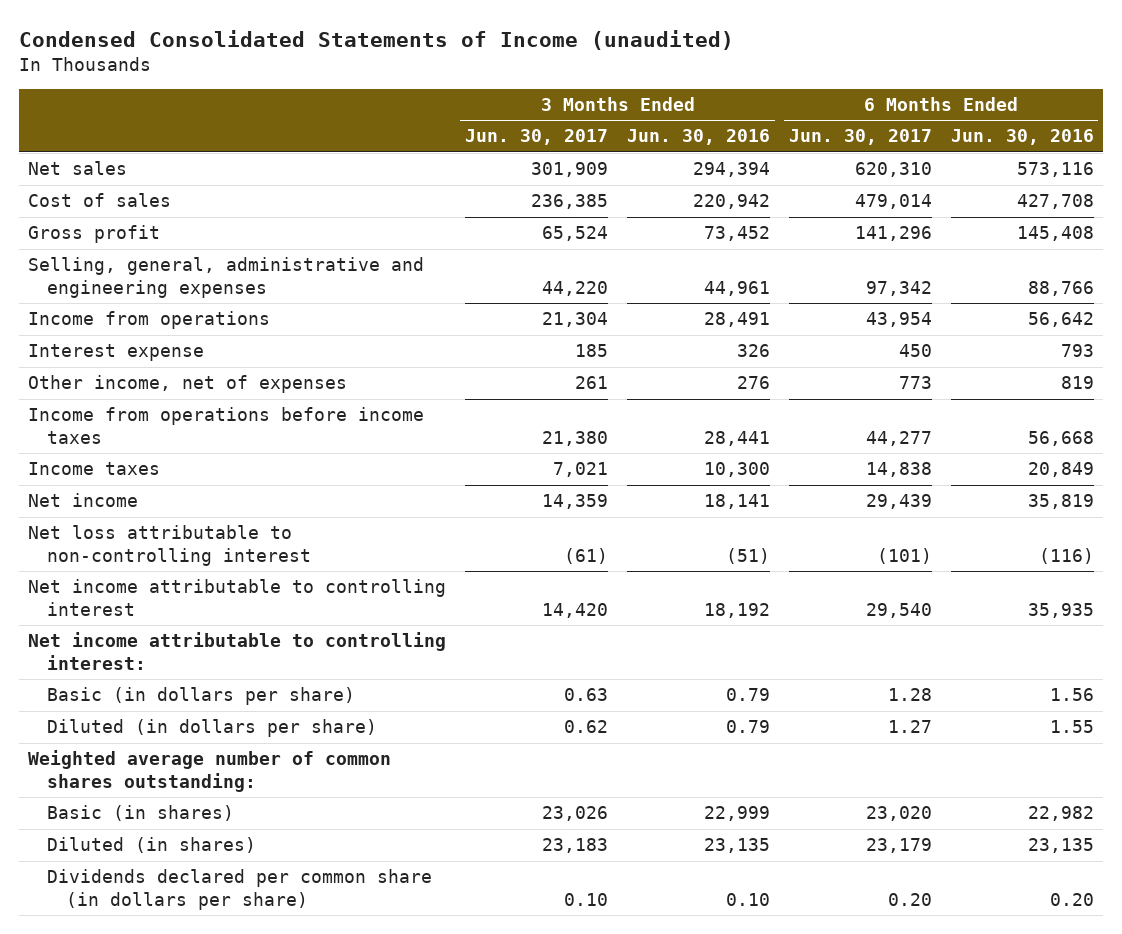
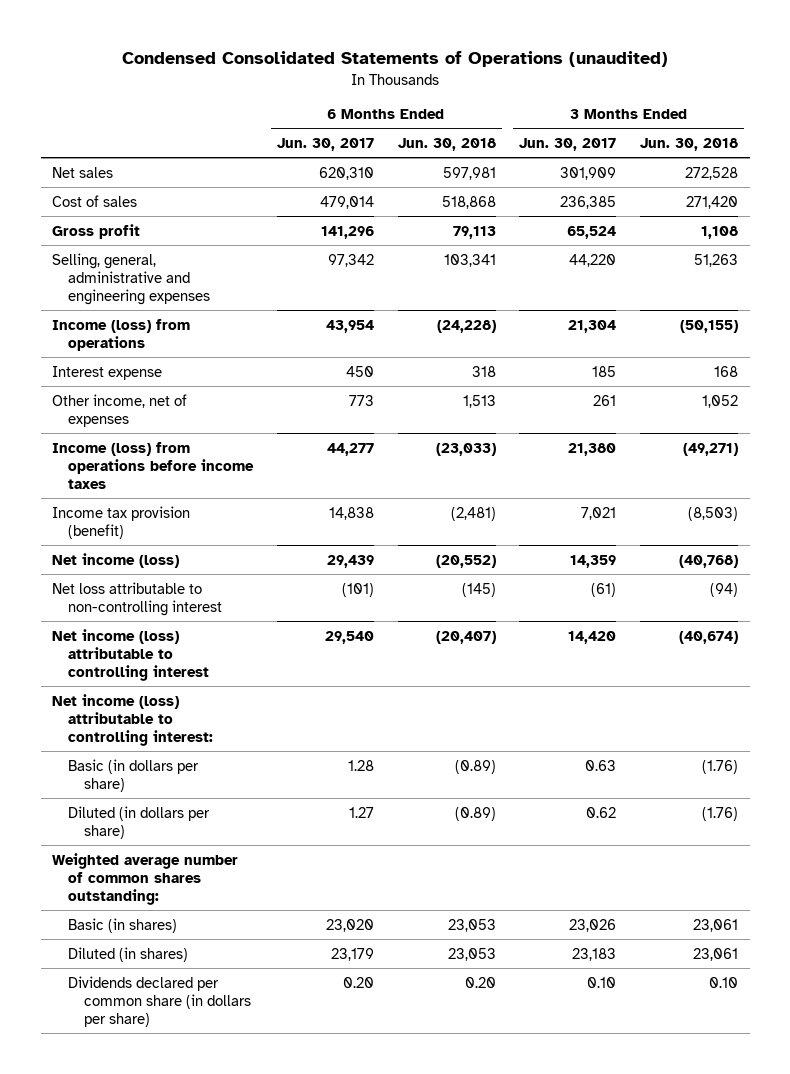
[18,29,734,50] Condensed Consolidated Statements of Income (unaudited) -> [122,51,669,68] Condensed Consolidated Statements of Operations (unaudited)
[626,129,770,146] Jun. 30, 2016 -> none
[950,129,1094,146] Jun. 30, 2016 -> none
none -> [397,138,496,152] Jun. 30, 2018
none -> [640,138,739,152] Jun. 30, 2018
[28,311,271,330] Income from operations -> [52,318,191,351] Income (loss) from operations
[28,407,425,444] Income from operations before income taxes -> [52,441,255,489] Income (loss) from operations before income taxes
[28,462,161,476] Income taxes -> [52,505,191,539] Income tax provision (benefit)
[28,493,139,508] Net income -> [52,552,180,568] Net income (loss)
[28,579,447,616] Net income attributable to controlling interest -> [52,628,210,681] Net income (loss) attributable to controlling interest
[28,632,447,670] Net income attributable to controlling interest: -> [52,693,214,746] Net income (loss) attributable to controlling interest:

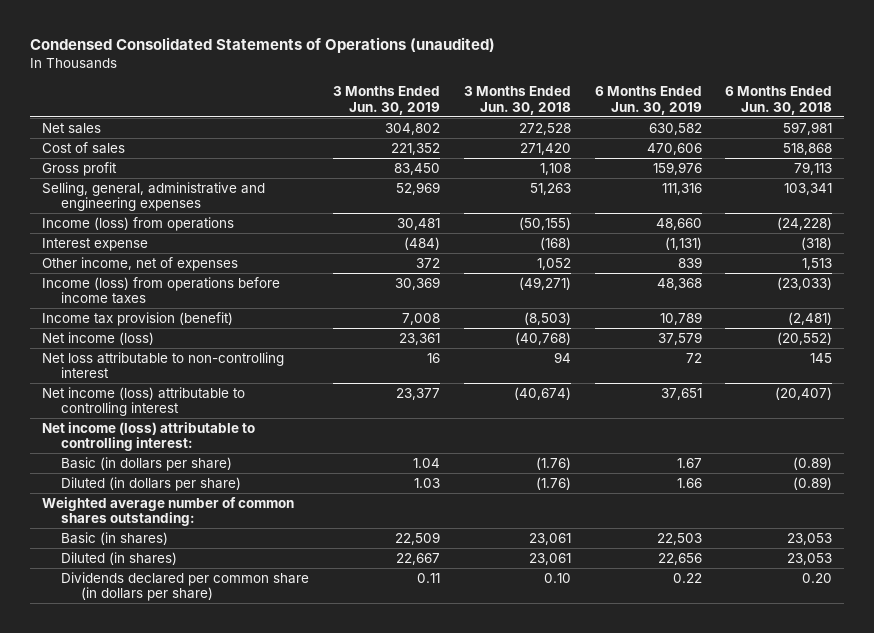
[277,138,375,152] Jun. 30, 2017 -> none
[519,138,617,152] Jun. 30, 2017 -> none
none -> [333,86,441,115] 3 Months Ended Jun. 30, 2019
none -> [594,86,702,115] 6 Months Ended Jun. 30, 2019
[471,365,496,377] 318 -> [801,236,833,250] (318)
[714,365,739,377] 168 -> [539,236,571,250] (168)
[461,582,496,597] (145) -> [810,352,833,363] 145
[710,582,739,597] (94) -> [553,351,571,363] 94

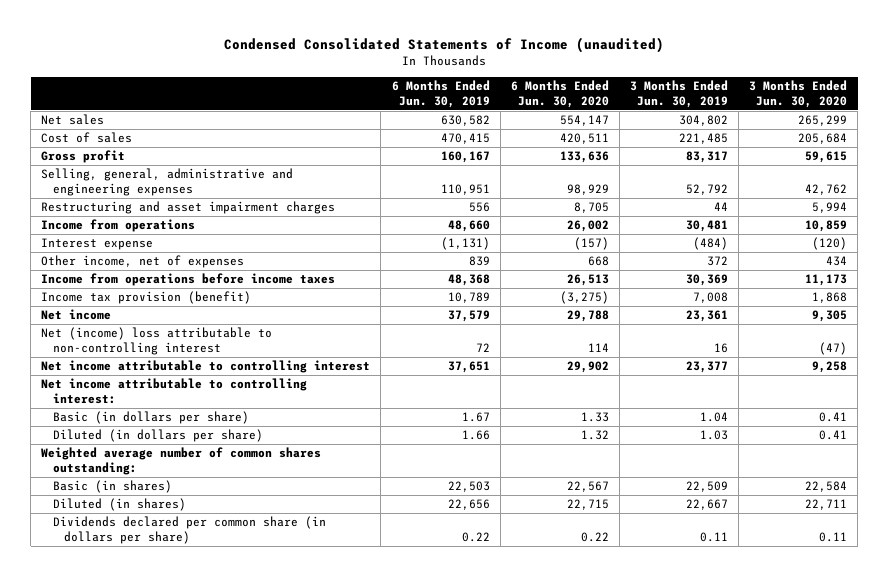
[29,37,495,54] Condensed Consolidated Statements of Operations (unaudited) -> [224,37,665,54] Condensed Consolidated Statements of Income (unaudited)
[463,86,571,115] 3 Months Ended Jun. 30, 2018 -> none
[725,86,833,115] 6 Months Ended Jun. 30, 2018 -> none
none -> [510,80,609,108] 6 Months Ended Jun. 30, 2020
none -> [749,80,848,108] 3 Months Ended Jun. 30, 2020
[391,142,441,155] 221,352 -> [678,133,728,145] 221,485
[646,142,702,155] 470,606 -> [440,133,490,145] 470,415
[394,162,441,175] 83,450 -> [685,151,728,164] 83,317
[652,161,702,175] 159,976 -> [440,151,490,164] 160,167
[396,181,441,195] 52,969 -> [685,183,728,195] 52,792
[661,182,702,195] 111,316 -> [440,183,490,195] 110,951
none -> [41,201,336,215] Restructuring and asset impairment charges
[41,216,234,231] Income (loss) from operations -> [41,219,196,233] Income from operations
[41,276,280,305] Income (loss) from operations before income taxes -> [41,273,336,287] Income from operations before income taxes
[41,331,154,345] Net income (loss) -> [41,309,112,321] Net income
[41,351,284,379] Net loss attributable to non-controlling interest -> [41,327,273,355] Net (income) loss attributable to non-controlling interest
[41,386,245,417] Net income (loss) attributable to controlling interest -> [41,360,371,374] Net income attributable to controlling interest
[41,421,255,452] Net income (loss) attributable to controlling interest: -> [41,378,308,404] Net income attributable to controlling interest:

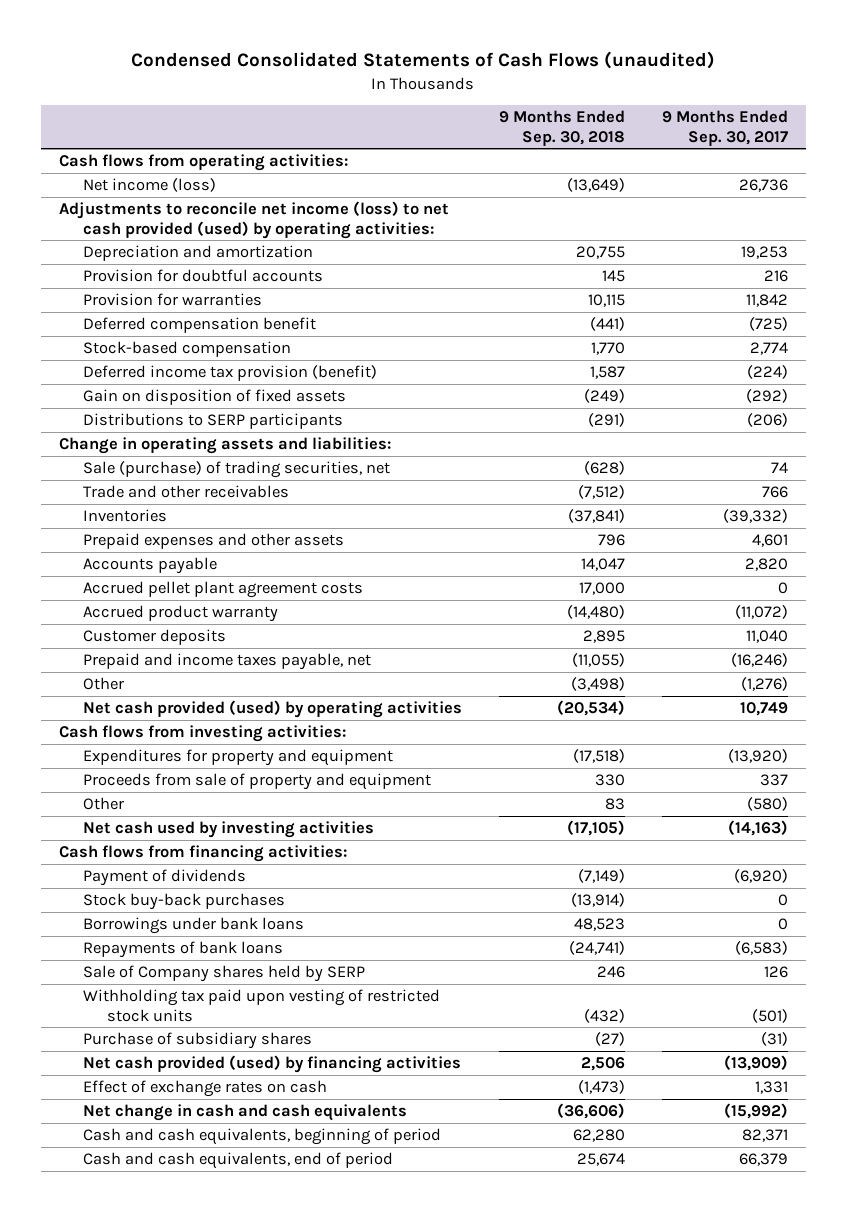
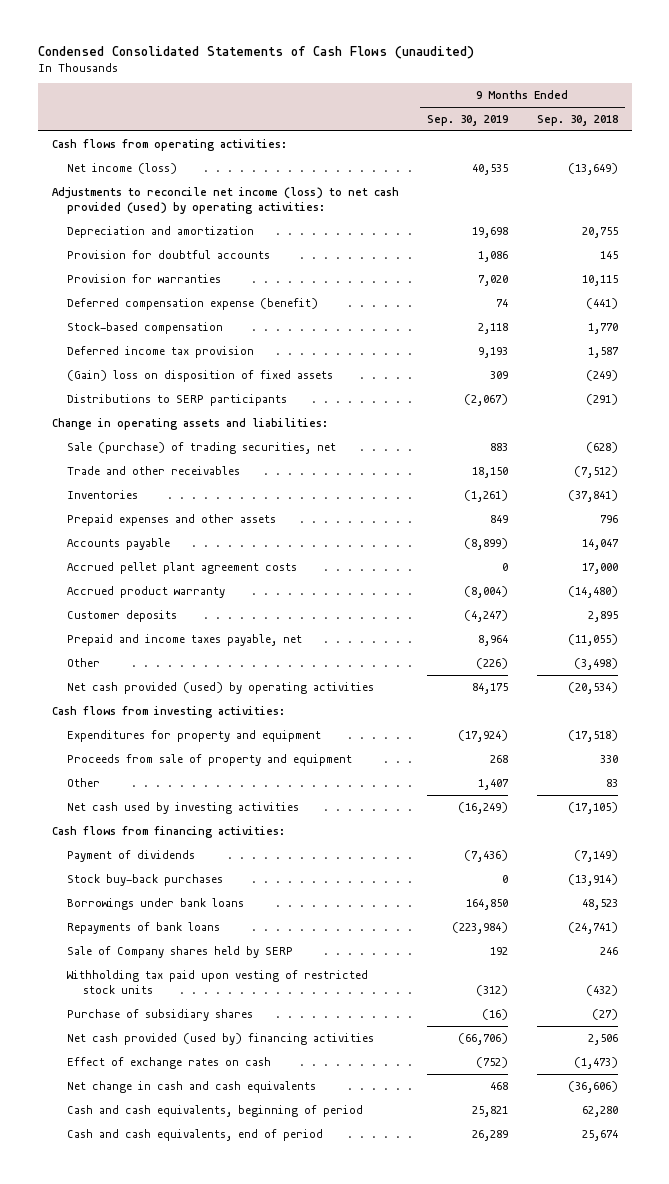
[661,110,788,146] 9 Months Ended Sep. 30, 2017 -> none
none -> [427,115,509,127] Sep. 30, 2019
[83,317,317,334] Deferred compensation benefit -> [67,297,319,310] Deferred compensation expense (benefit)
[83,365,378,382] Deferred income tax provision (benefit) -> [67,345,255,358] Deferred income tax provision
[83,389,347,406] Gain on disposition of fixed assets -> [67,369,334,382] (Gain) loss on disposition of fixed assets
[83,1055,462,1074] Net cash provided (used) by financing activities -> [67,1032,375,1045] Net cash provided (used by) financing activities

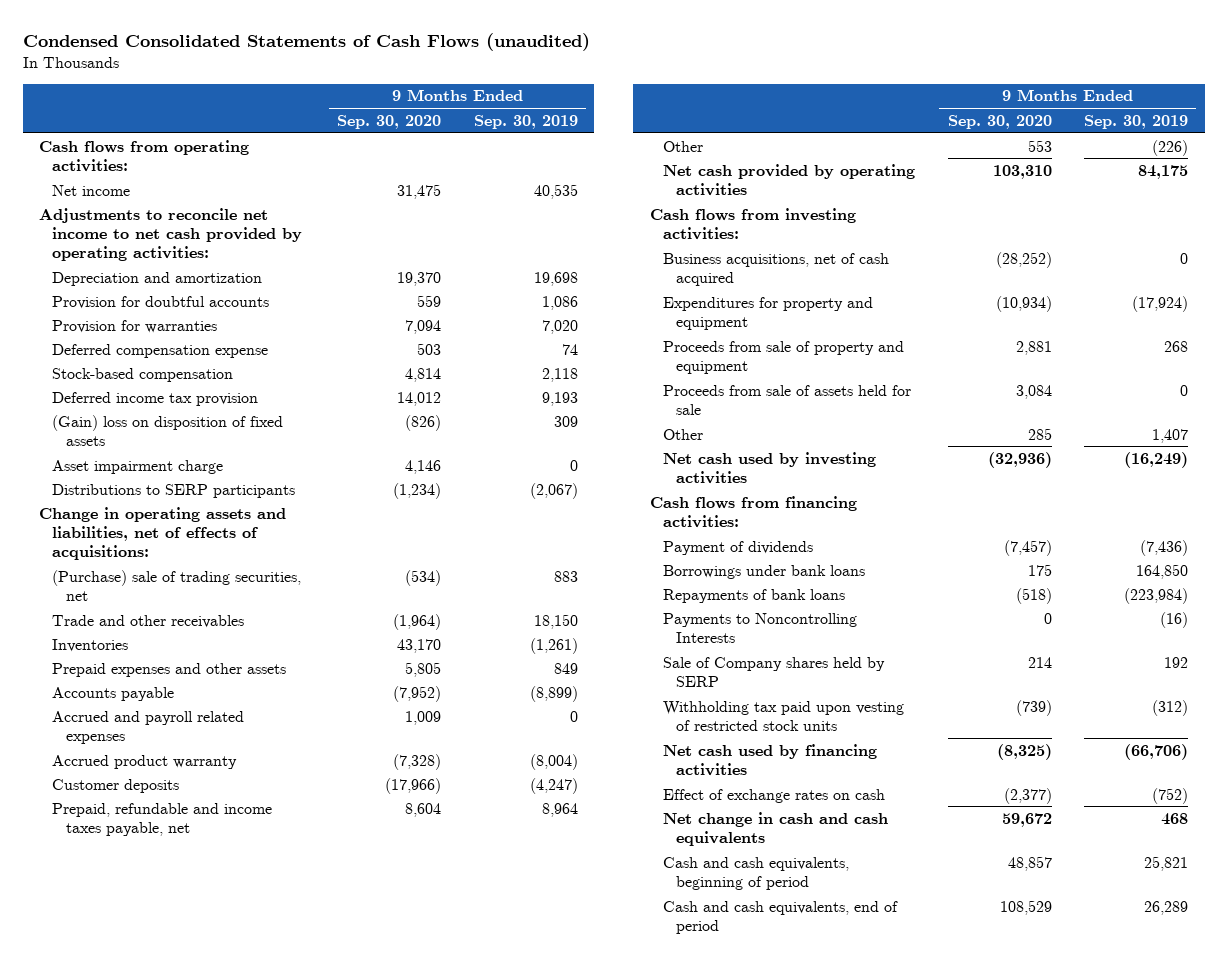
[536,115,618,127] Sep. 30, 2018 -> none
none -> [337,114,442,129] Sep. 30, 2020
[67,162,178,174] Net income (loss) -> [52,184,131,196] Net income
[51,186,399,215] Adjustments to reconcile net income (loss) to net cash provided (used) by operating activities: -> [39,207,303,262] Adjustments to reconcile net income to net cash provided by operating activities:
[67,297,319,310] Deferred compensation expense (benefit) -> [52,343,269,358] Deferred compensation expense
none -> [52,459,224,474] Asset impairment charge
[51,417,328,430] Change in operating assets and liabilities: -> [39,506,287,561] Change in operating assets and liabilities, net of effects of acquisitions:
[67,441,337,454] Sale (purchase) of trading securities, net -> [52,569,302,601] (Purchase) sale of trading securities, net
[67,561,298,574] Accrued pellet plant agreement costs -> none
none -> [52,710,245,744] Accrued and payroll related expenses
[67,633,303,646] Prepaid and income taxes payable, net -> [52,802,273,836] Prepaid, refundable and income taxes payable, net
[67,681,375,694] Net cash provided (used) by operating activities -> [662,163,915,196] Net cash provided by operating activities
none -> [662,252,889,286] Business acquisitions, net of cash acquired
none -> [662,384,911,415] Proceeds from sale of assets held for sale
[67,873,224,886] Stock buy-back purchases -> none
none -> [662,612,857,643] Payments to Noncontrolling Interests
[67,1008,254,1021] Purchase of subsidiary shares -> none
[67,1032,375,1045] Net cash provided (used by) financing activities -> [662,743,877,776] Net cash used by financing activities

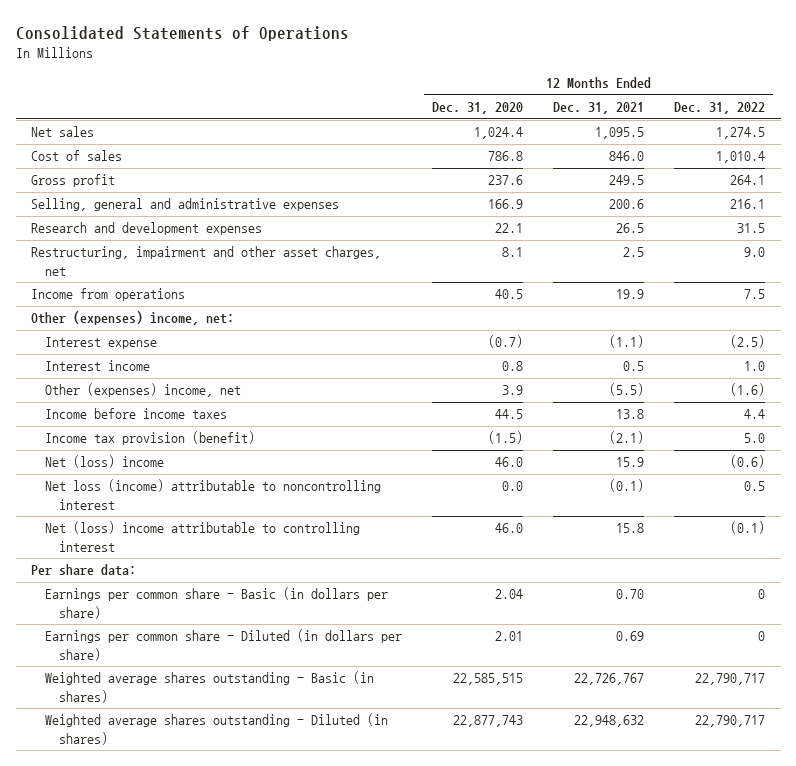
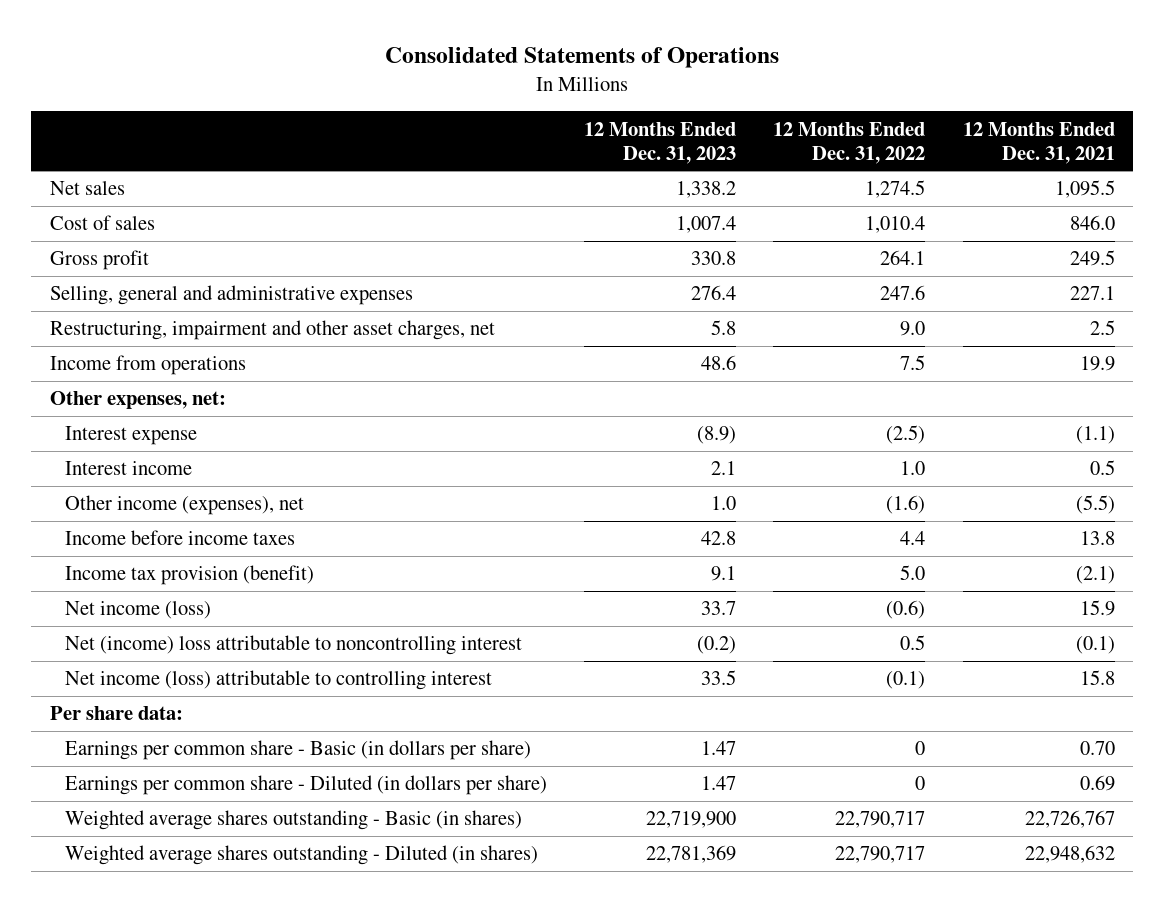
[432,102,524,115] Dec. 31, 2020 -> none
none -> [583,121,736,164] 12 Months Ended Dec. 31, 2023
[30,222,262,236] Research and development expenses -> none
[609,199,645,210] 200.6 -> [1069,286,1115,301] 227.1
[730,199,766,210] 216.1 -> [880,285,926,301] 247.6
[30,311,234,326] Other (expenses) income, net: -> [50,391,227,410] Other expenses, net:
[44,383,241,398] Other (expenses) income, net -> [64,495,304,516] Other income (expenses), net
[44,455,164,469] Net (loss) income -> [64,601,211,620] Net income (loss)
[44,479,381,510] Net loss (income) attributable to noncontrolling interest -> [64,635,522,656] Net (income) loss attributable to noncontrolling interest
[44,521,360,552] Net (loss) income attributable to controlling interest -> [64,670,492,691] Net income (loss) attributable to controlling interest

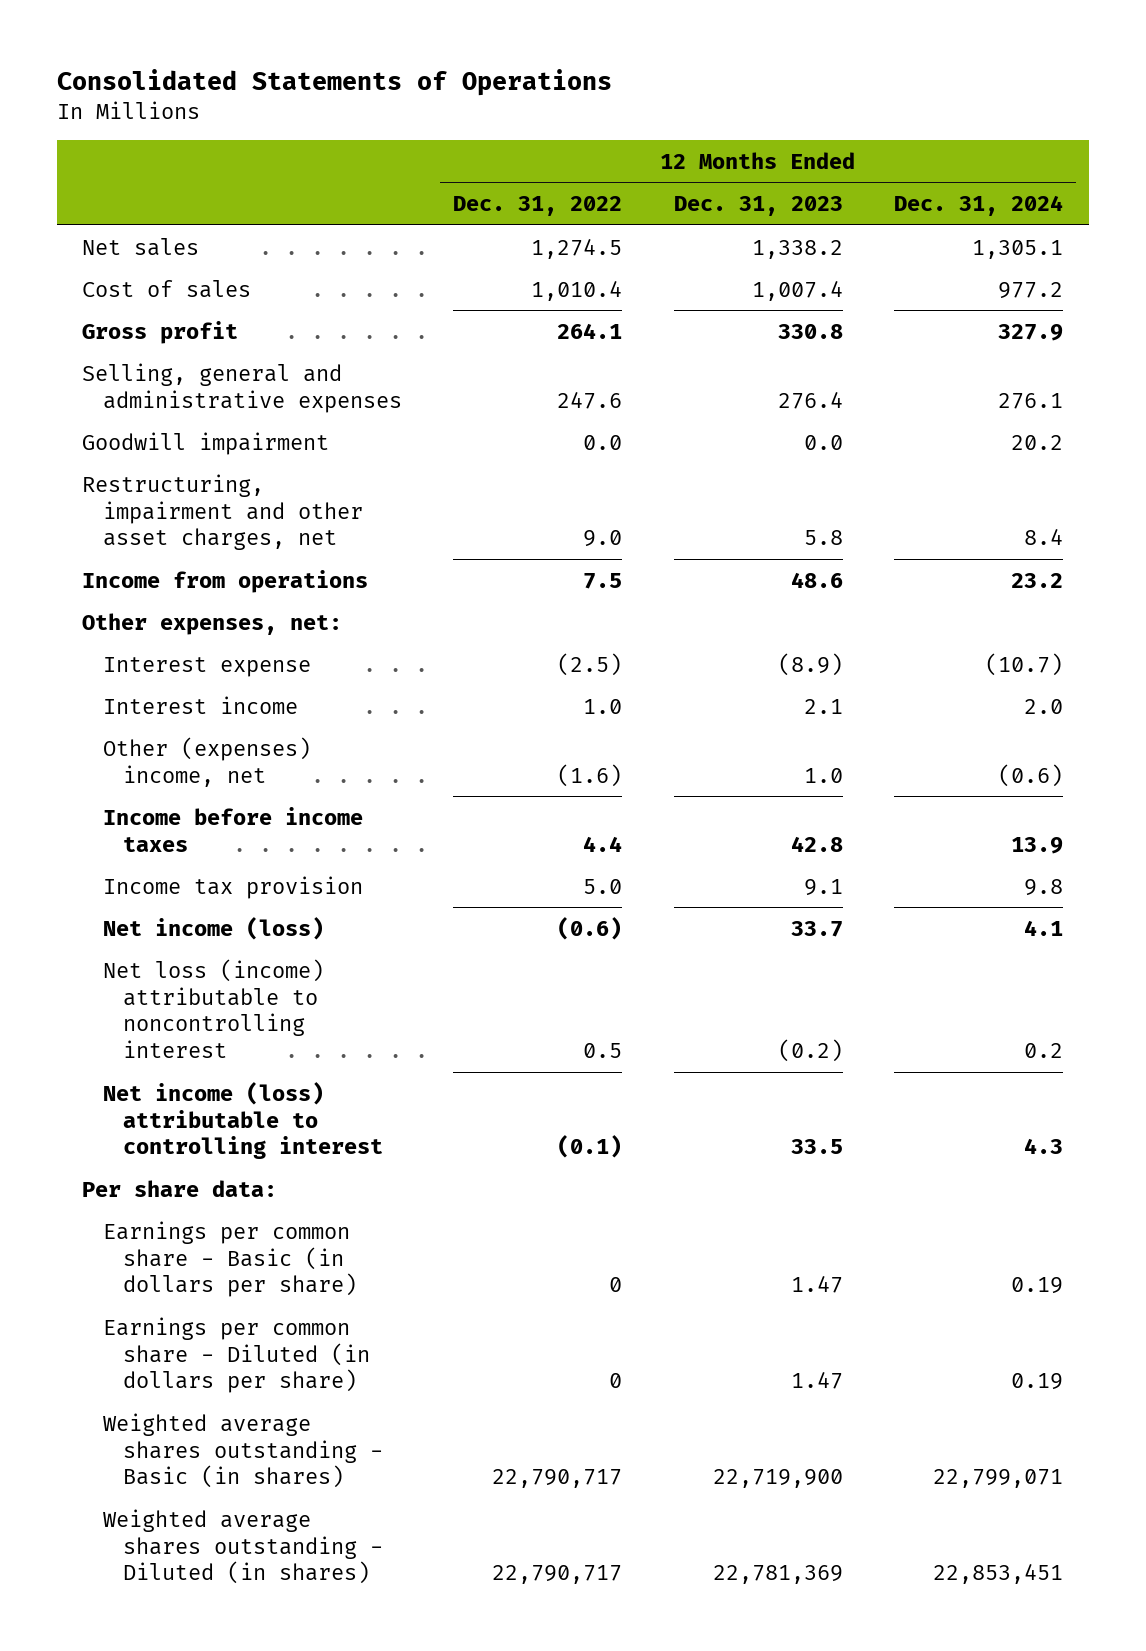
[962,121,1115,164] 12 Months Ended Dec. 31, 2021 -> none
none -> [894,194,1064,216] Dec. 31, 2024
none -> [82,431,330,455] Goodwill impairment
[64,495,304,516] Other income (expenses), net -> [102,736,311,787] Other (expenses) income, net
[64,565,314,586] Income tax provision (benefit) -> [102,875,363,899] Income tax provision
[64,635,522,656] Net (income) loss attributable to noncontrolling interest -> [102,958,324,1059] Net loss (income) attributable to noncontrolling interest

